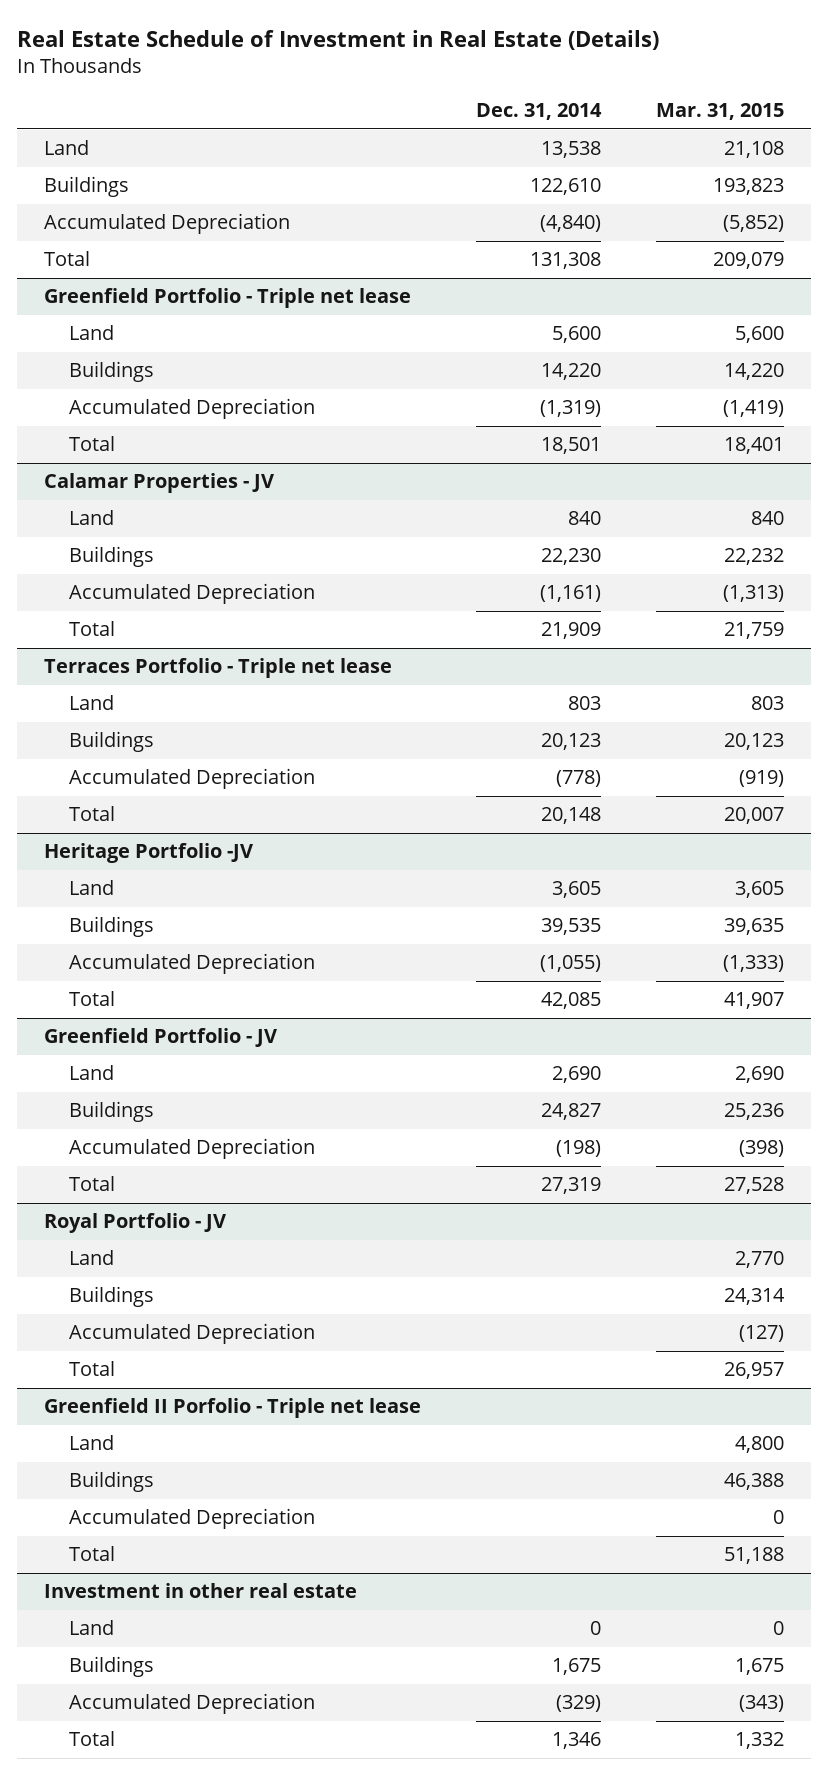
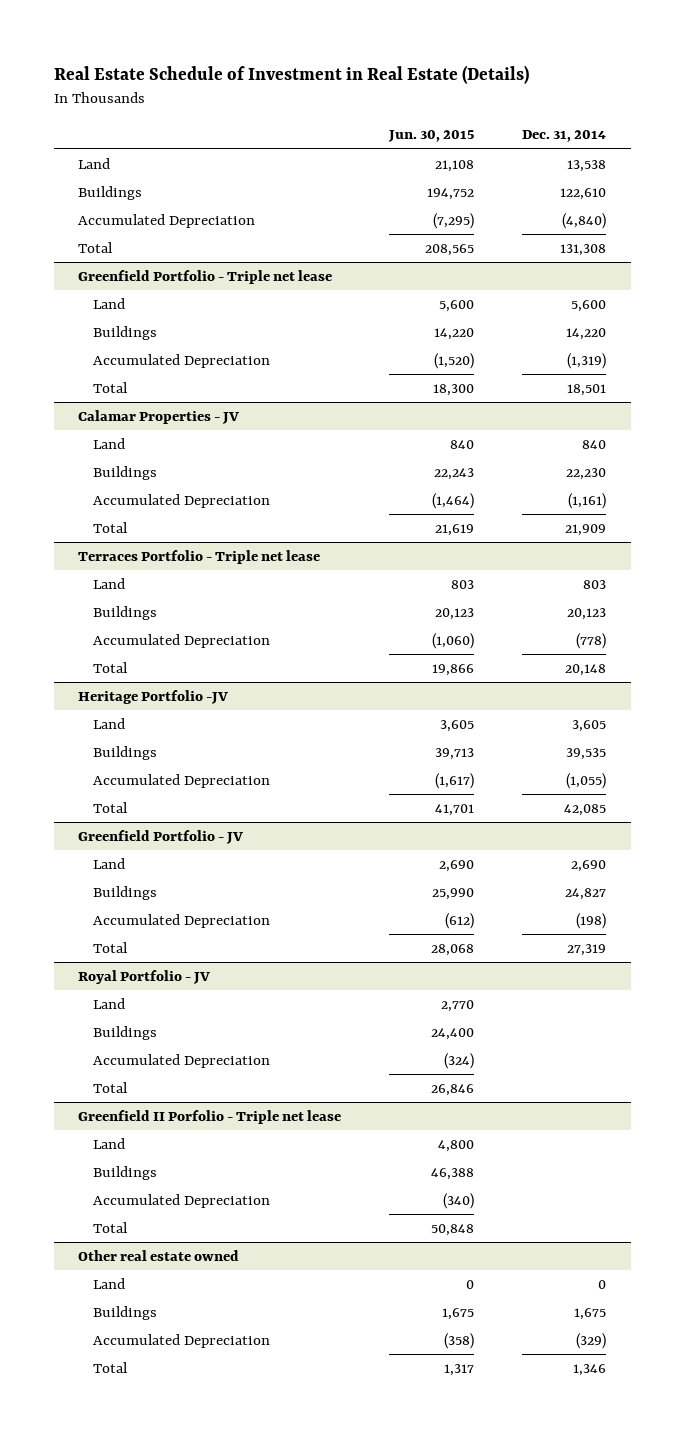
[655,103,784,121] Mar. 31, 2015 -> none
none -> [388,130,475,143] Jun. 30, 2015
[44,1583,358,1599] Investment in other real estate -> [77,1250,239,1262] Other real estate owned

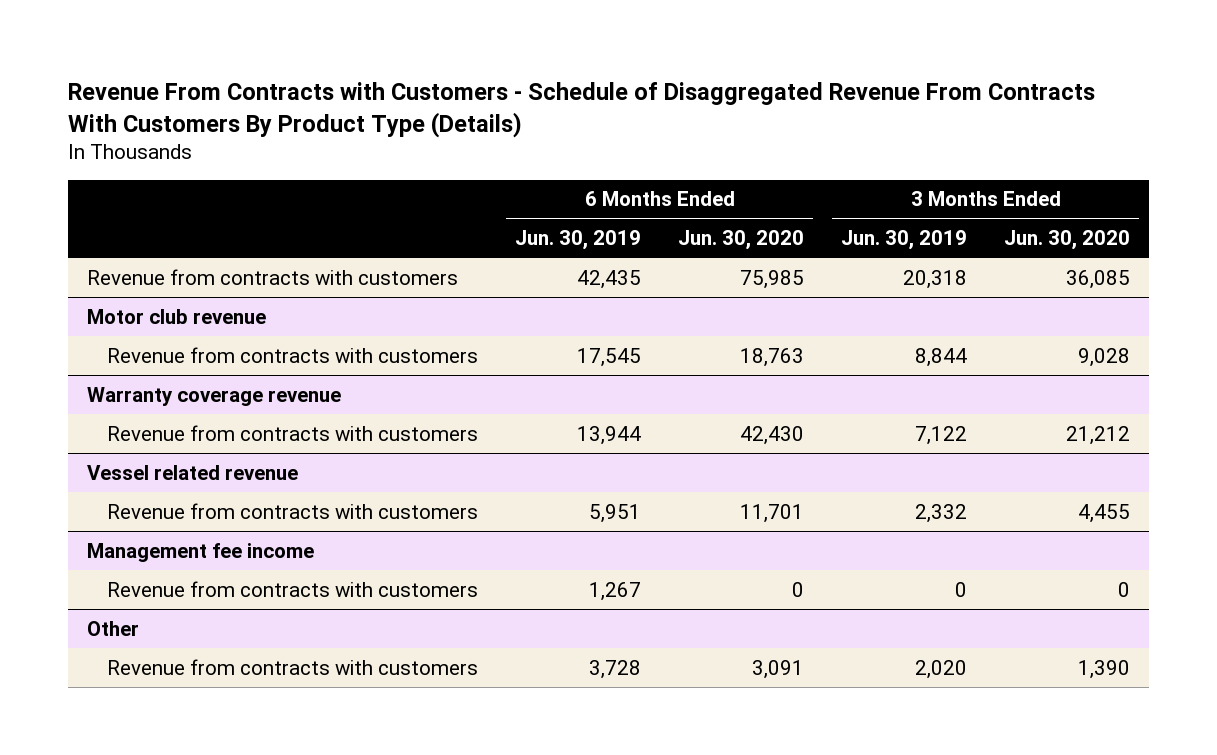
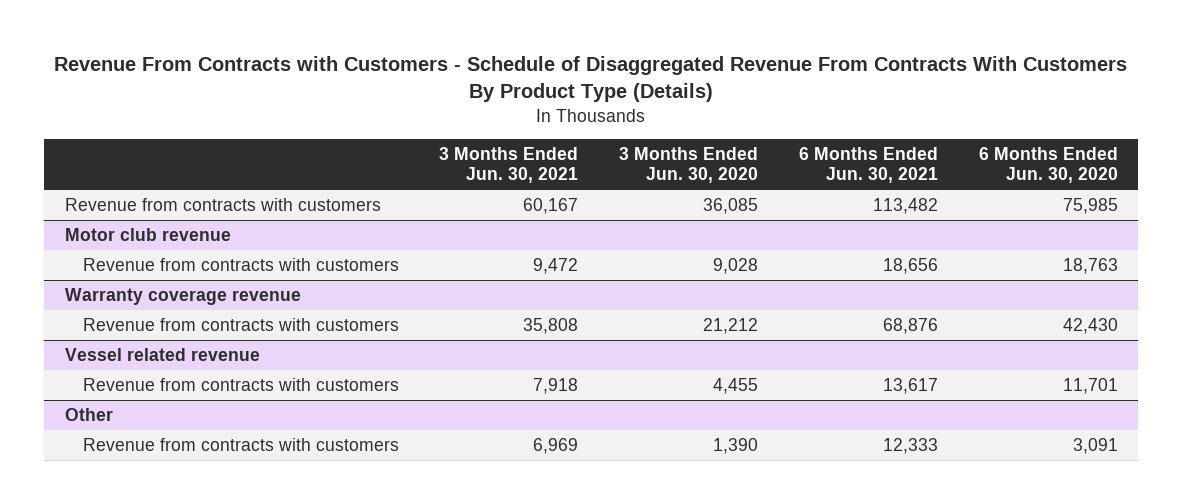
[515,230,642,251] Jun. 30, 2019 -> none
[841,230,968,251] Jun. 30, 2019 -> none
none -> [439,147,579,184] 3 Months Ended Jun. 30, 2021
none -> [799,147,939,184] 6 Months Ended Jun. 30, 2021
[86,542,314,562] Management fee income -> none
[107,580,479,597] Revenue from contracts with customers -> none

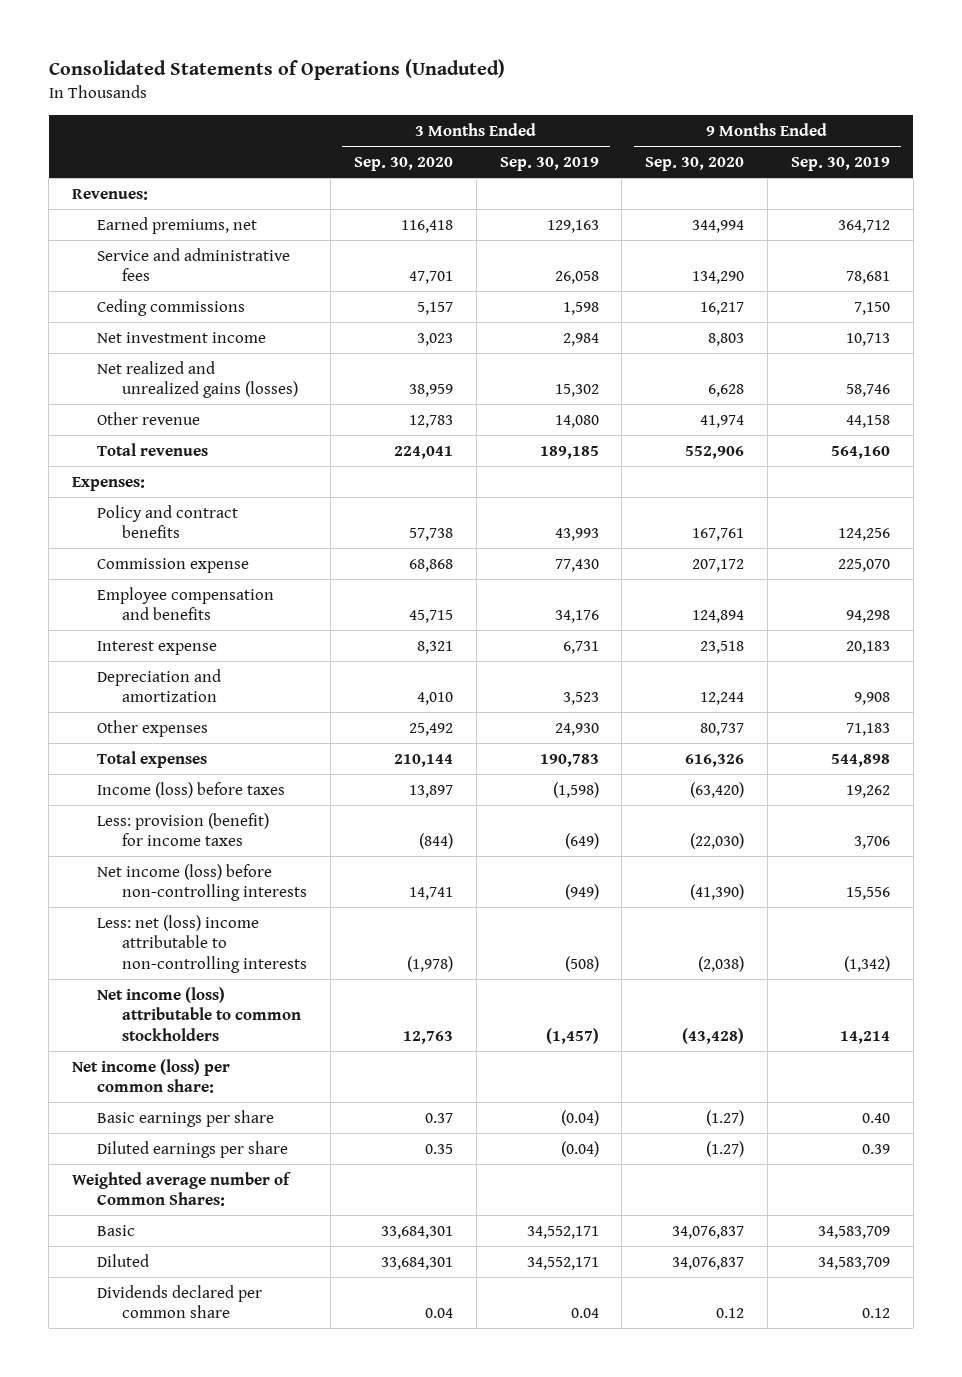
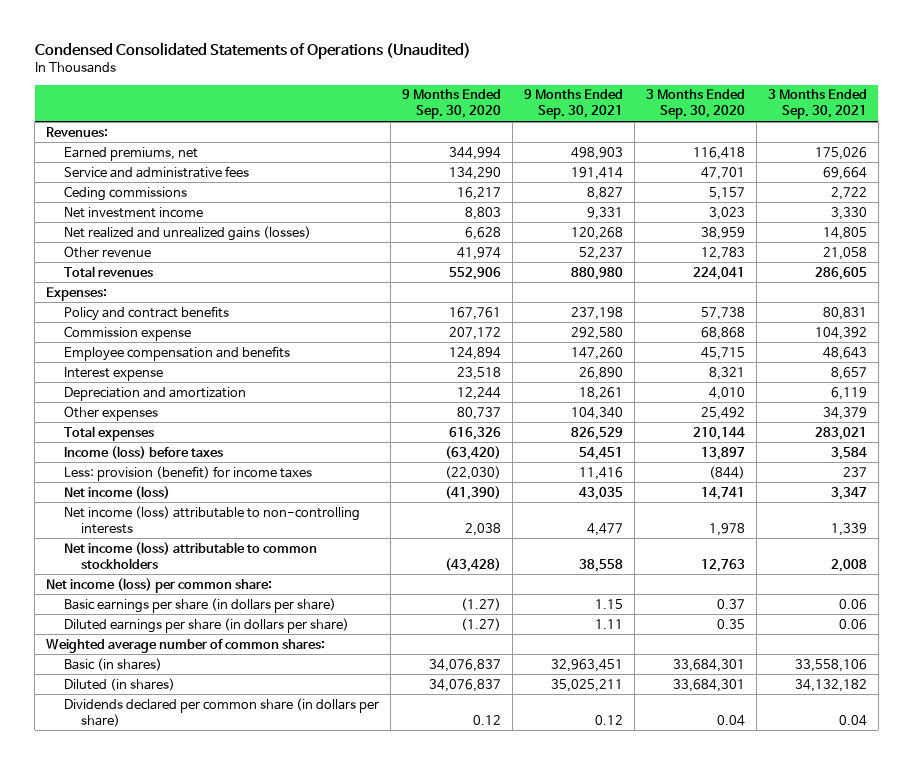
[48,59,505,81] Consolidated Statements of Operations (Unaduted) -> [34,41,471,59] Condensed Consolidated Statements of Operations (Unaudited)
[499,157,599,172] Sep. 30, 2019 -> none
[790,157,890,172] Sep. 30, 2019 -> none
none -> [523,89,623,120] 9 Months Ended Sep. 30, 2021
none -> [767,89,867,120] 3 Months Ended Sep. 30, 2021
[97,863,308,902] Net income (loss) before non-controlling interests -> [63,485,170,499] Net income (loss)
[97,914,308,973] Less: net (loss) income attributable to non-controlling interests -> [63,505,360,534] Net income (loss) attributable to non-controlling interests
[407,955,454,972] (1,978) -> [708,522,745,536] 1,978
[698,955,745,972] (2,038) -> [464,522,501,536] 2,038
[97,1109,275,1127] Basic earnings per share -> [63,597,336,613] Basic earnings per share (in dollars per share)
[97,1140,289,1158] Diluted earnings per share -> [63,617,349,633] Diluted earnings per share (in dollars per share)
[72,1171,292,1207] Weighted average number of Common Shares: -> [46,638,326,653] Weighted average number of common shares:
[97,1224,136,1236] Basic -> [63,657,162,671] Basic (in shares)
[97,1253,150,1267] Diluted -> [63,677,175,691] Diluted (in shares)
[97,1284,263,1319] Dividends declared per common share -> [63,697,379,727] Dividends declared per common share (in dollars per share)

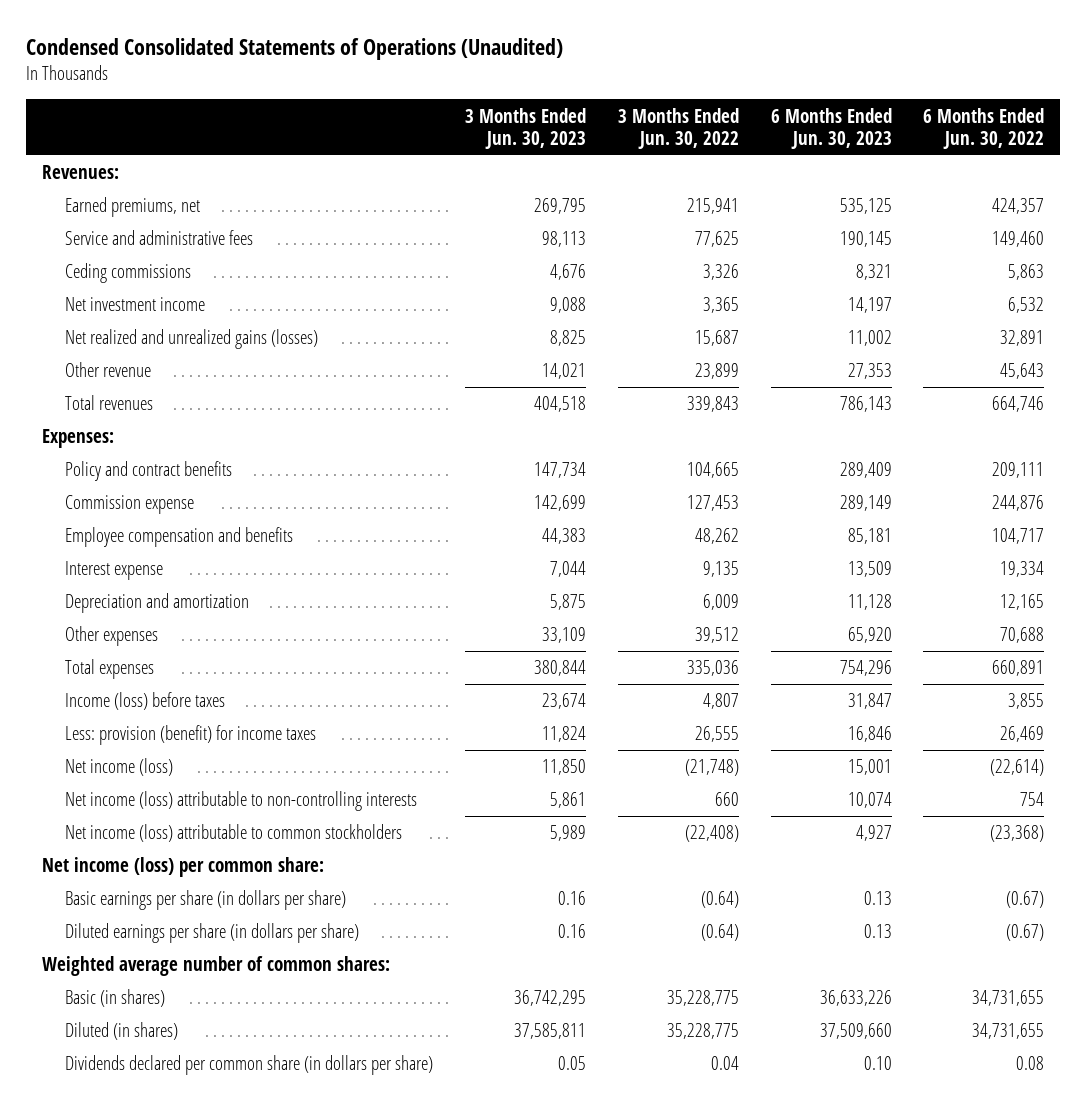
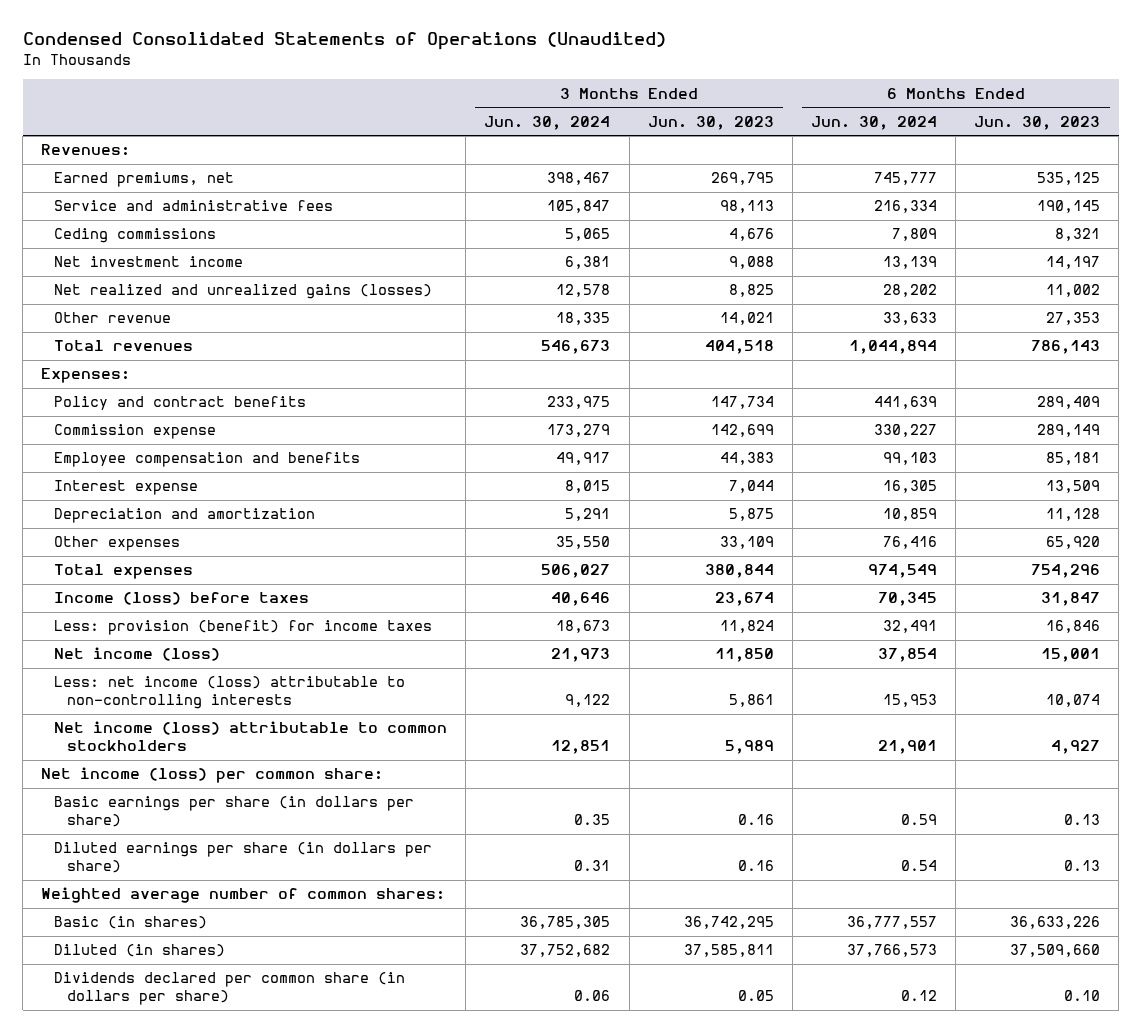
[617,107,739,149] 3 Months Ended Jun. 30, 2022 -> none
[923,107,1045,149] 6 Months Ended Jun. 30, 2022 -> none
none -> [484,115,611,130] Jun. 30, 2024
none -> [811,115,938,130] Jun. 30, 2024
[65,791,418,812] Net income (loss) attributable to non-controlling interests -> [54,676,406,710] Less: net income (loss) attributable to non-controlling interests

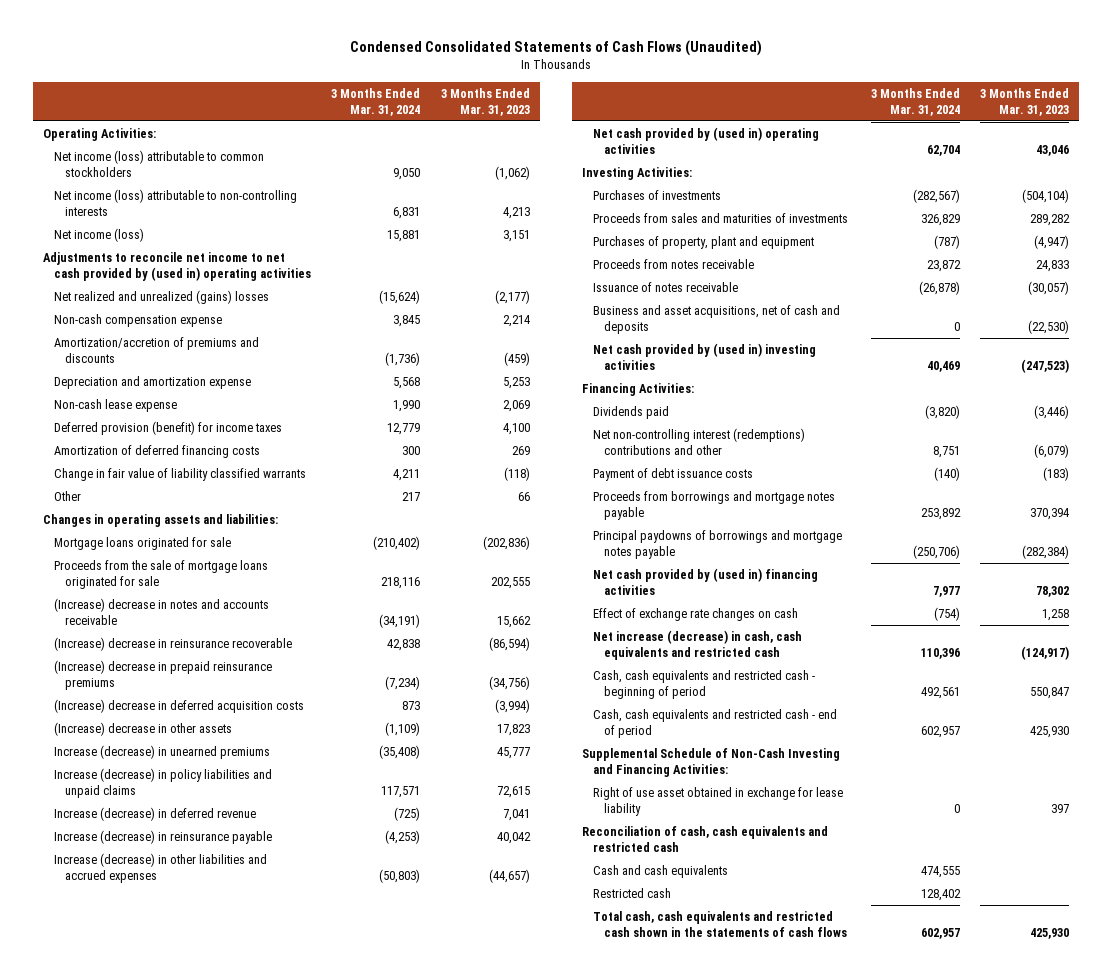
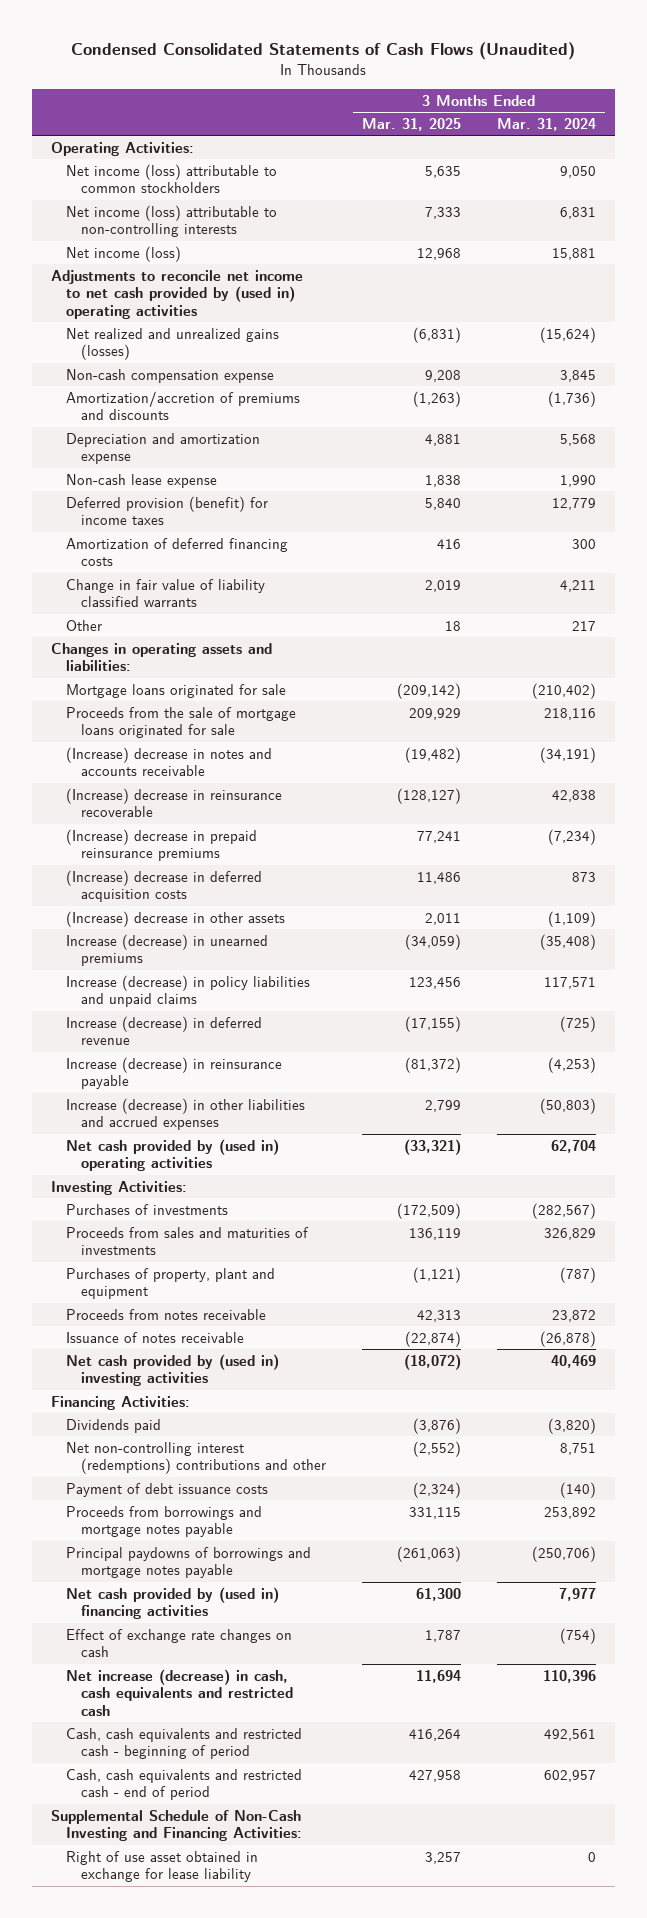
[441,87,531,116] 3 Months Ended Mar. 31, 2023 -> none
none -> [361,117,461,131] Mar. 31, 2025
[53,289,269,304] Net realized and unrealized (gains) losses -> [65,327,279,361] Net realized and unrealized gains (losses)
[592,304,840,334] Business and asset acquisitions, net of cash and deposits -> none
[582,825,829,852] Reconciliation of cash, cash equivalents and restricted cash -> none
[592,864,728,878] Cash and cash equivalents -> none
[592,887,671,898] Restricted cash -> none
[592,910,847,937] Total cash, cash equivalents and restricted cash shown in the statements of cash flows -> none

